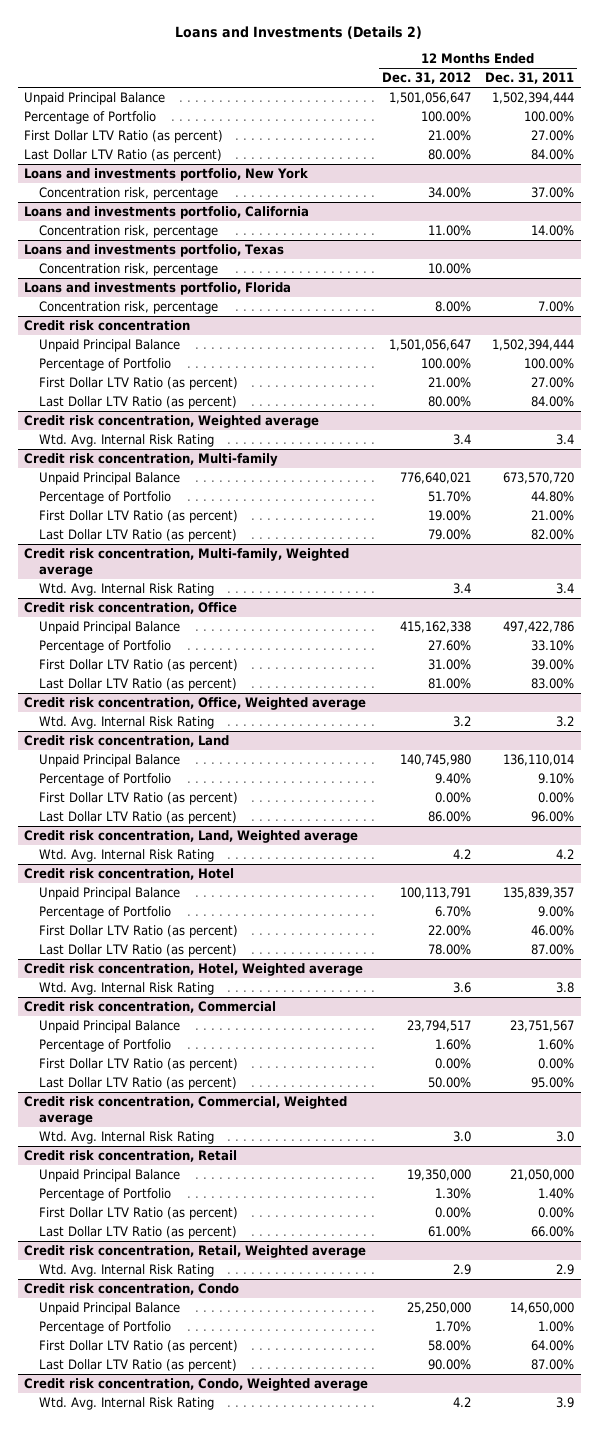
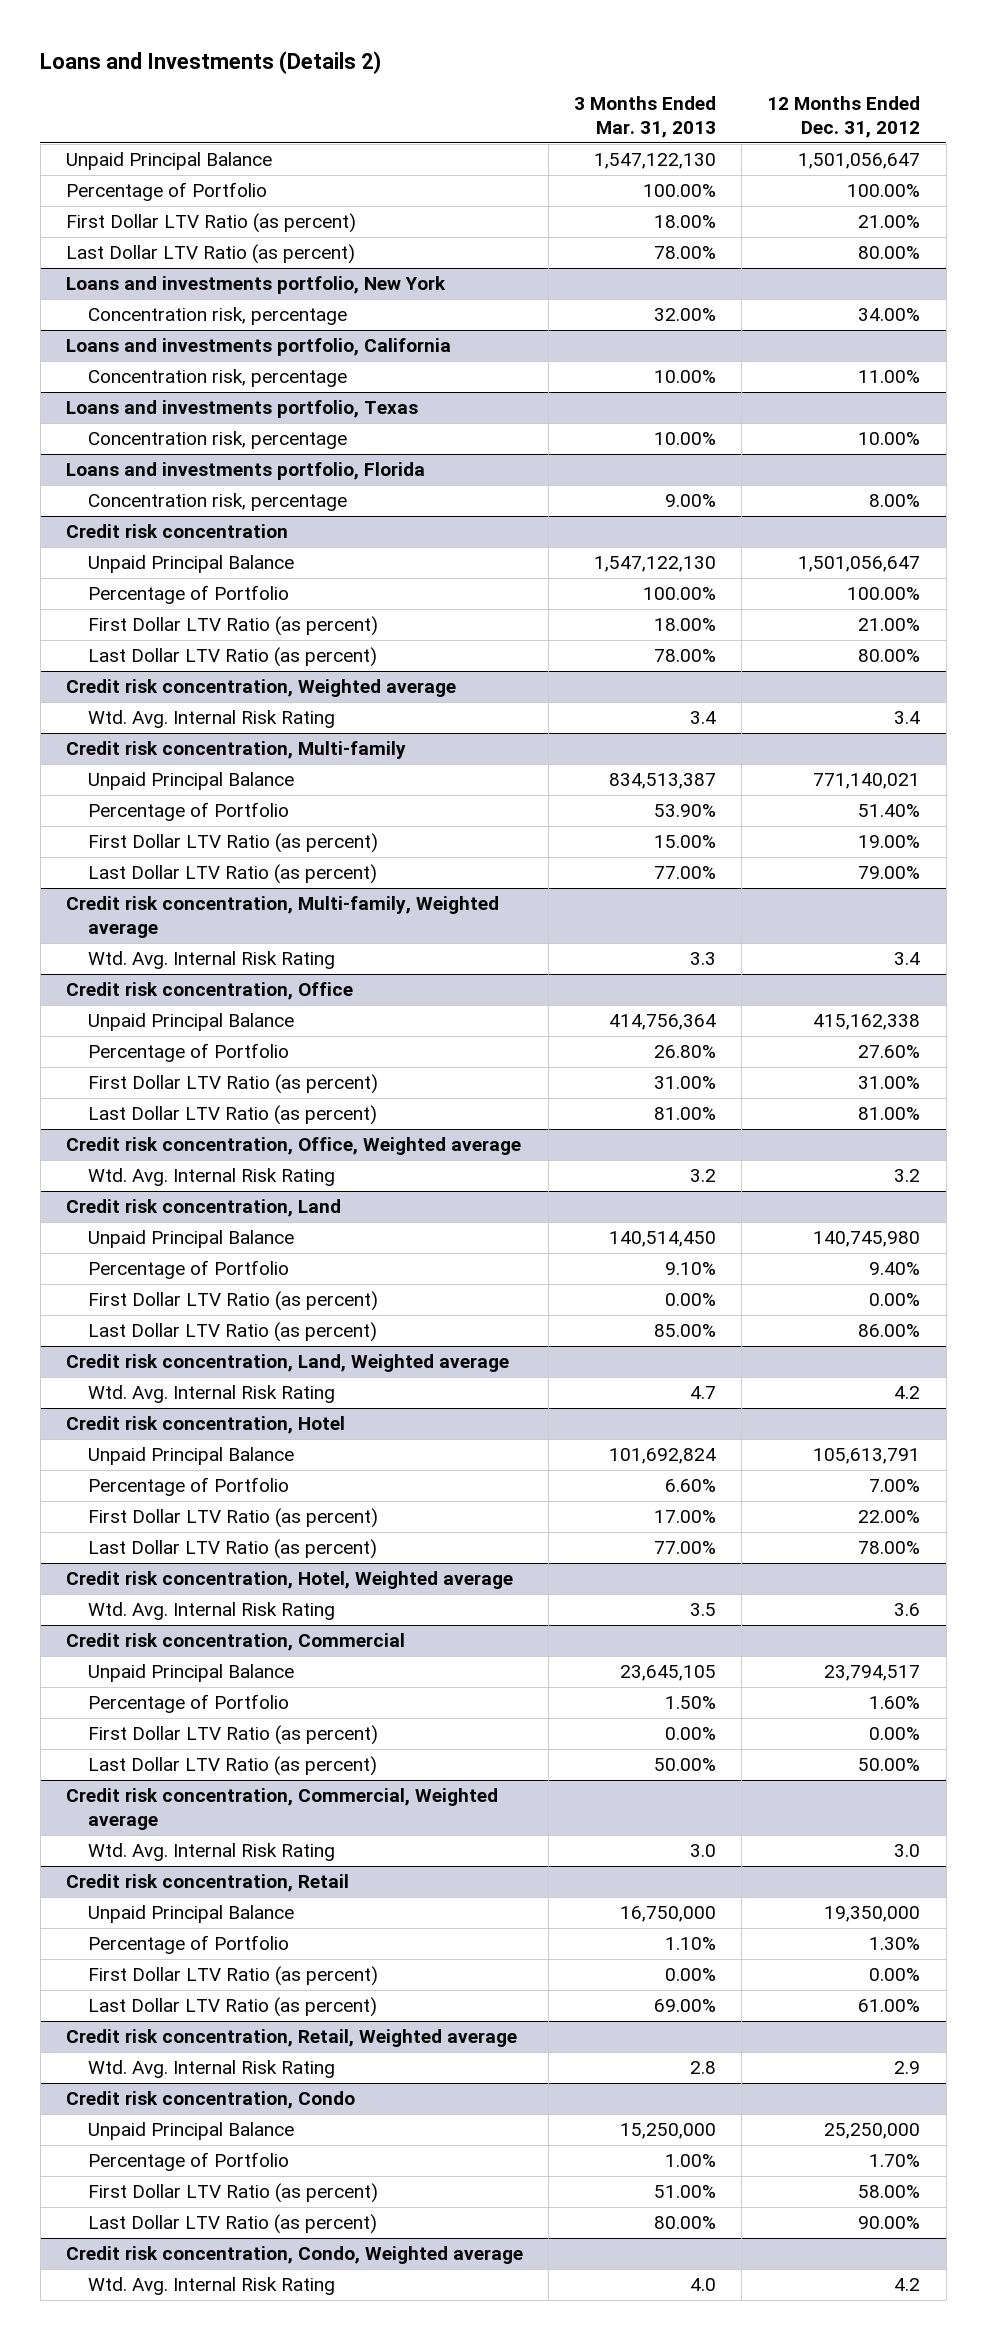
[484,72,574,85] Dec. 31, 2011 -> none
none -> [574,96,717,139] 3 Months Ended Mar. 31, 2013
[400,471,472,484] 776,640,021 -> [813,772,921,789] 771,140,021
[428,490,472,502] 51.70% -> [858,803,921,817] 51.40%
[400,886,472,899] 100,113,791 -> [813,1447,921,1464] 105,613,791
[435,905,472,917] 6.70% -> [869,1478,921,1492] 7.00%

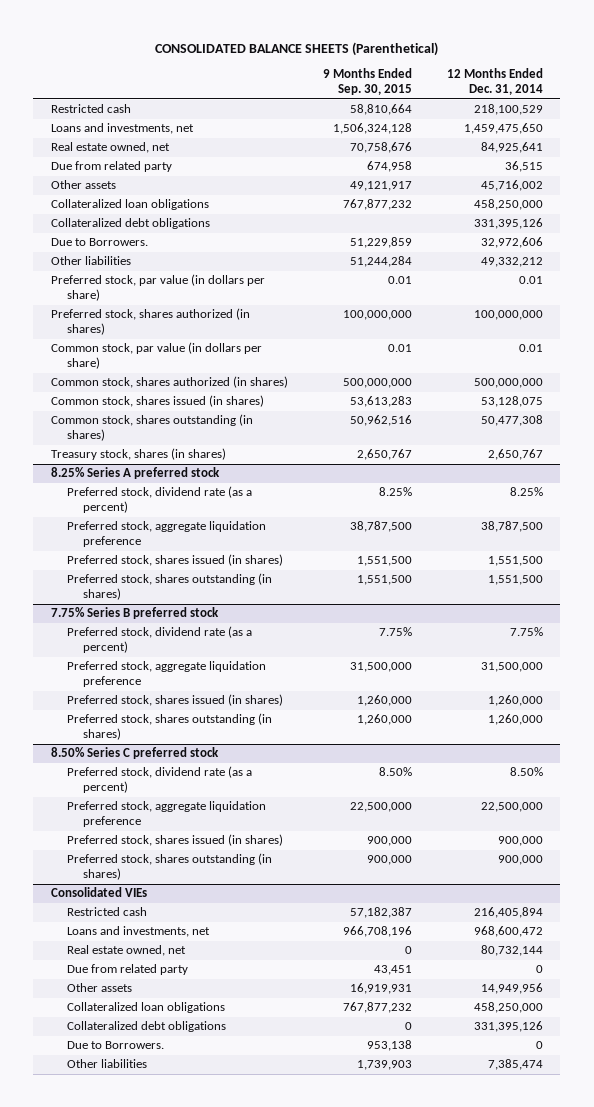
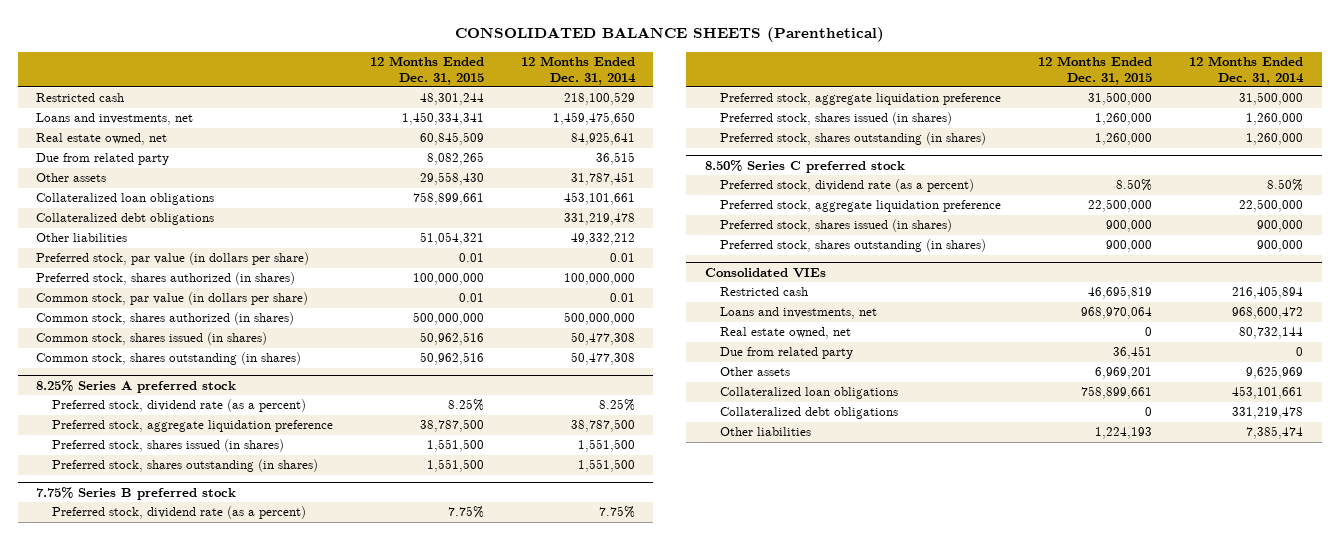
[322,68,412,96] 9 Months Ended Sep. 30, 2015 -> none
none -> [370,55,485,85] 12 Months Ended Dec. 31, 2015
[50,238,148,247] Due to Borrowers. -> none
[480,180,543,192] 45,716,002 -> [570,172,635,186] 31,787,451
[473,199,543,211] 458,250,000 -> [563,192,635,206] 453,101,661
[473,218,543,230] 331,395,126 -> [563,213,635,226] 331,219,478
[480,396,543,408] 53,128,075 -> [570,332,635,346] 50,477,308
[50,448,226,461] Treasury stock, shares (in shares) -> none
[66,1041,164,1050] Due to Borrowers. -> none
[480,983,543,995] 14,949,956 -> [1246,366,1304,380] 9,625,969
[473,1002,543,1014] 458,250,000 -> [1232,386,1304,400] 453,101,661
[473,1021,543,1033] 331,395,126 -> [1232,407,1304,420] 331,219,478

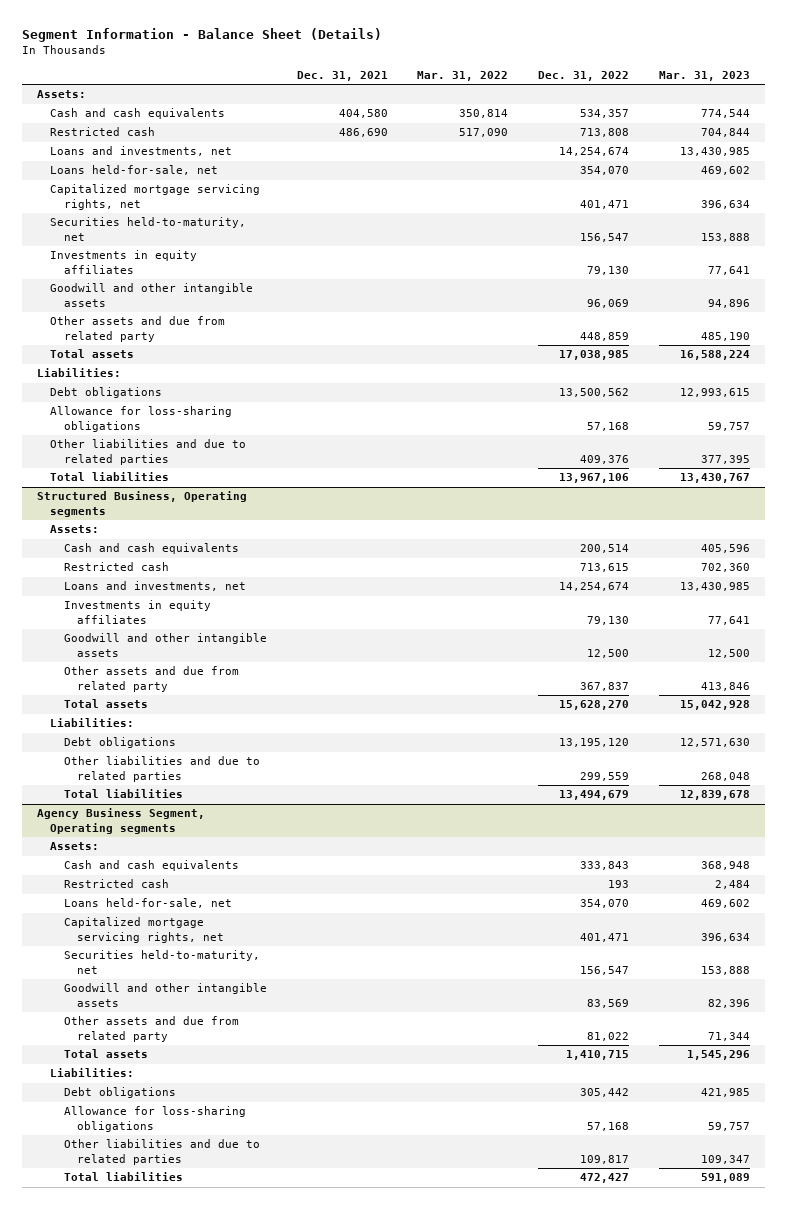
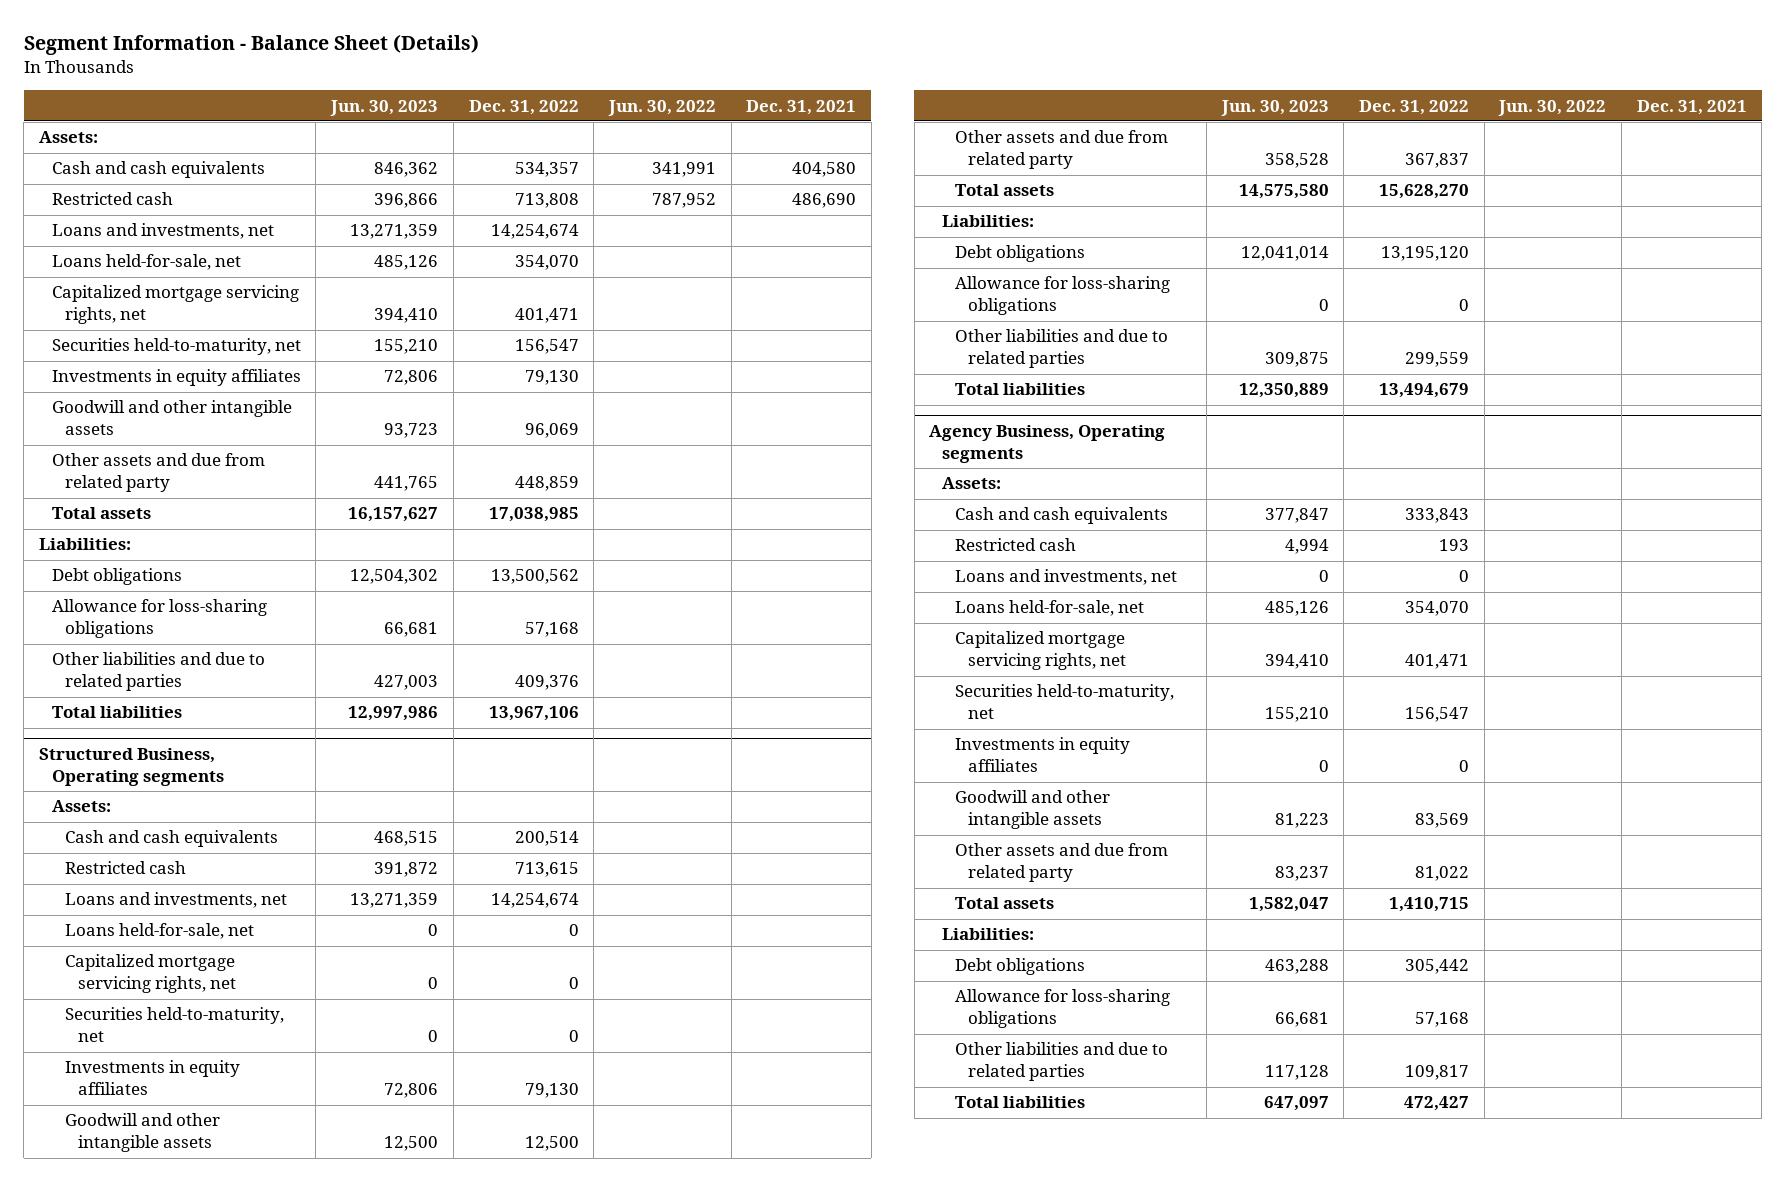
[417,70,509,81] Mar. 31, 2022 -> none
[658,70,750,81] Mar. 31, 2023 -> none
none -> [330,99,439,116] Jun. 30, 2023
none -> [607,99,716,116] Jun. 30, 2022
none -> [64,923,254,940] Loans held-for-sale, net
none -> [64,954,236,994] Capitalized mortgage servicing rights, net
none -> [64,1007,284,1043] Securities held-to-maturity, net
none -> [955,276,1171,316] Allowance for loss-sharing obligations
[36,808,205,834] Agency Business Segment, Operating segments -> [929,425,1166,464] Agency Business, Operating segments
none -> [955,569,1178,586] Loans and investments, net
none -> [955,737,1131,773] Investments in equity affiliates

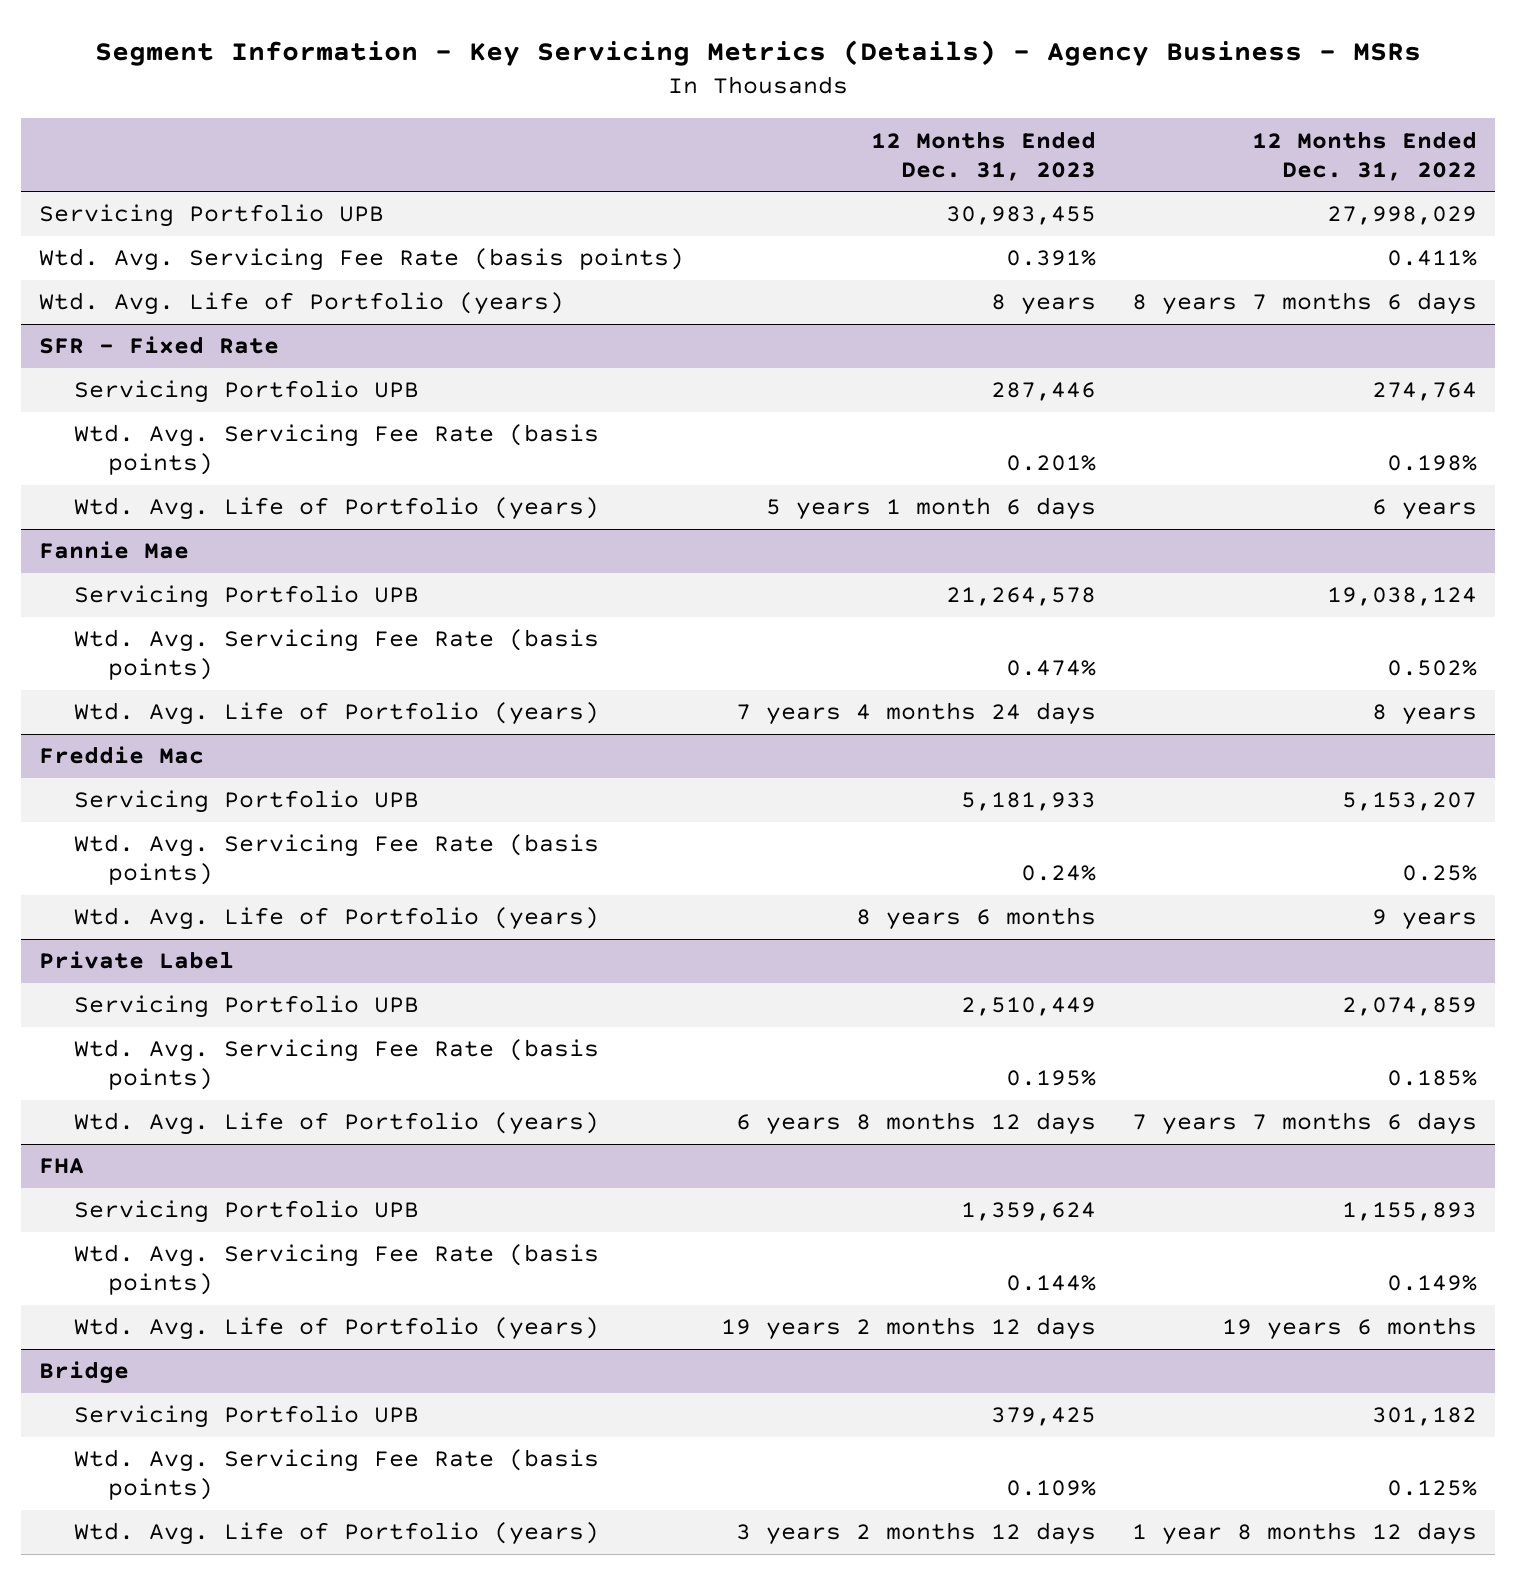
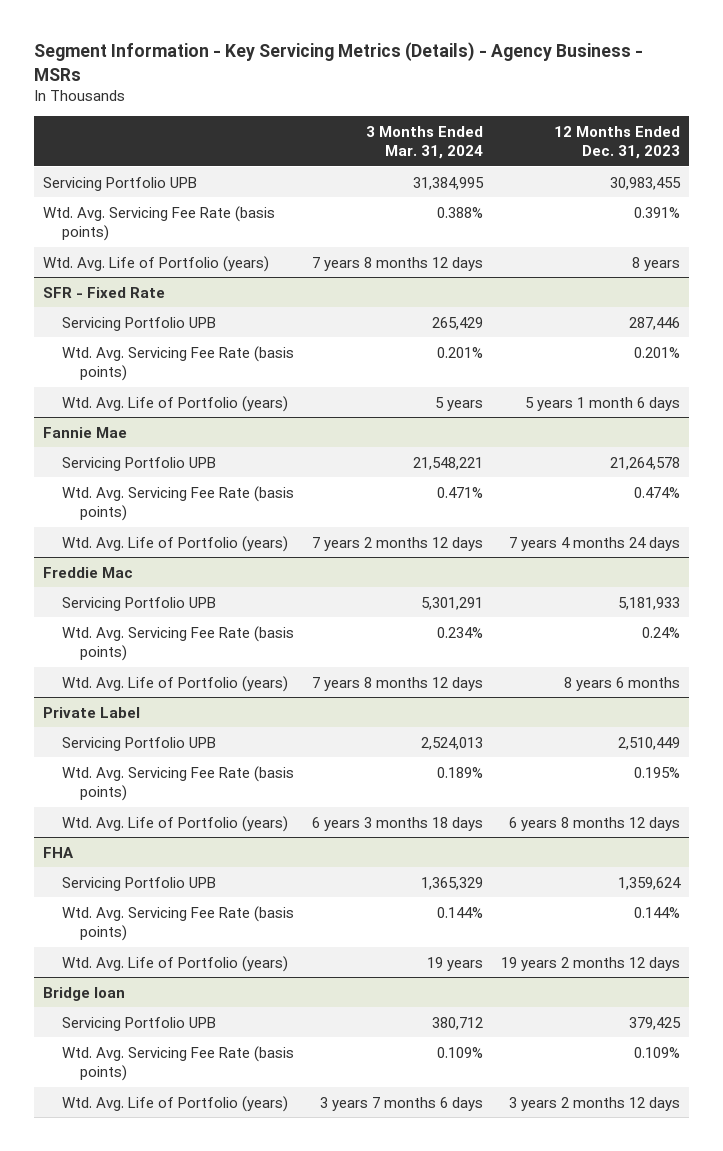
[1252,130,1478,181] 12 Months Ended Dec. 31, 2022 -> none
none -> [365,125,483,159] 3 Months Ended Mar. 31, 2024
[39,1361,130,1385] Bridge -> [42,986,125,1001] Bridge loan

